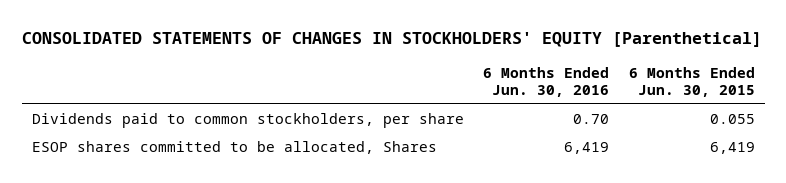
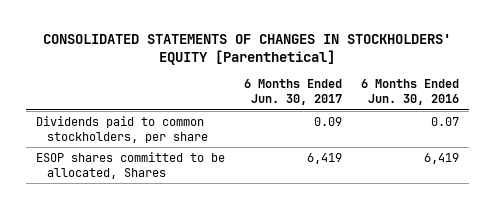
[628,67,755,98] 6 Months Ended Jun. 30, 2015 -> none
none -> [243,79,342,106] 6 Months Ended Jun. 30, 2017
[573,114,610,125] 0.70 -> [431,116,460,126] 0.07

